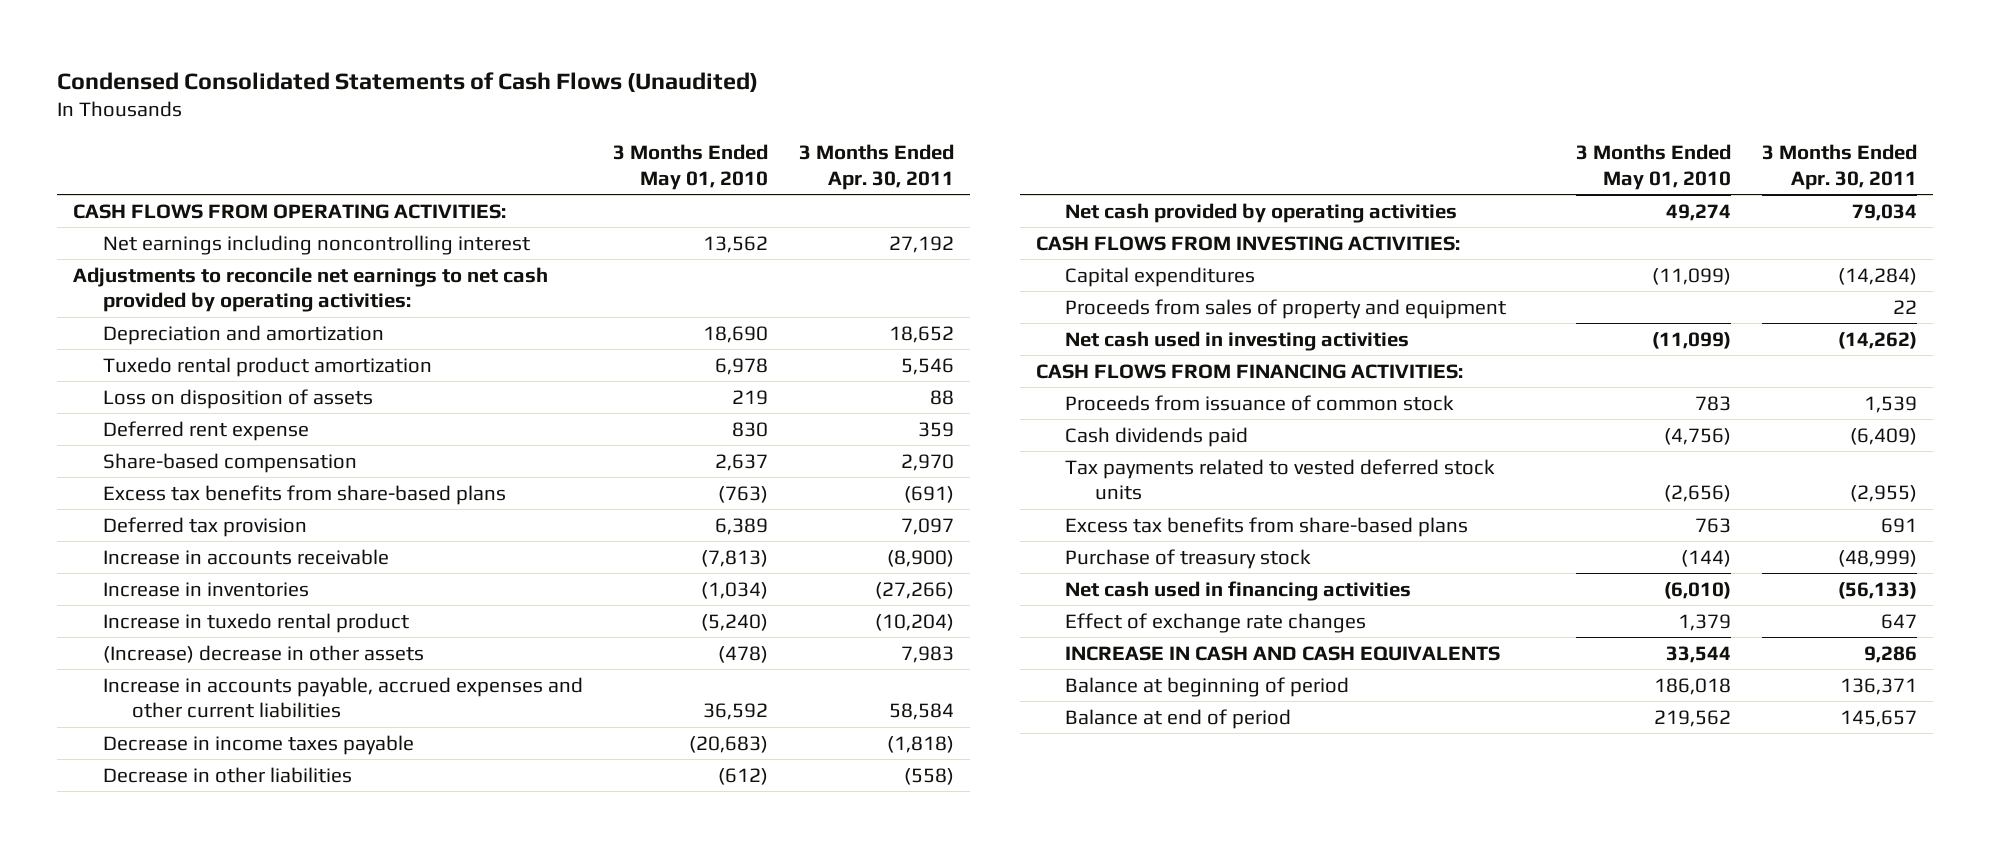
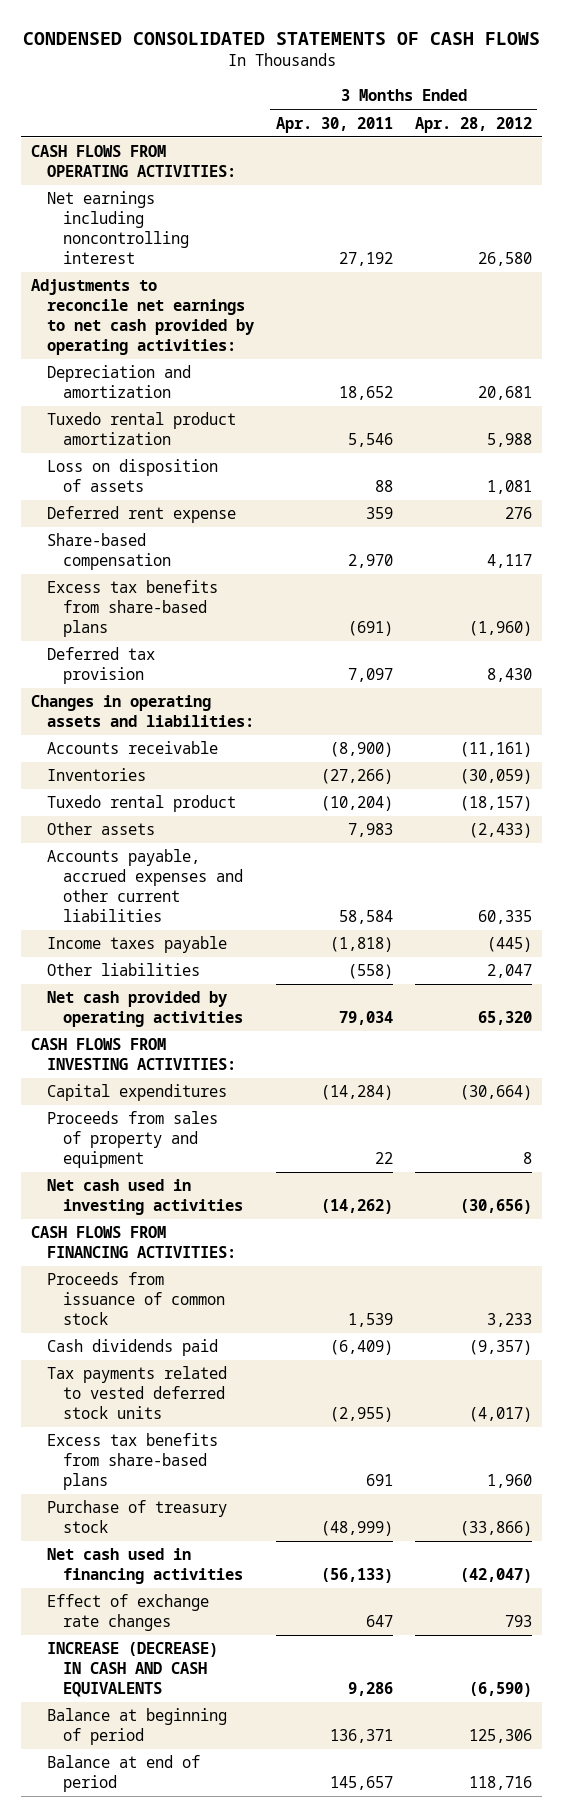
[57,71,759,92] Condensed Consolidated Statements of Cash Flows (Unaudited) -> [22,32,540,46] CONDENSED CONSOLIDATED STATEMENTS OF CASH FLOWS
[613,144,769,190] 3 Months Ended May 01, 2010 -> none
none -> [414,116,532,133] Apr. 28, 2012
none -> [31,695,255,728] Changes in operating assets and liabilities:
[102,548,389,565] Increase in accounts receivable -> [47,741,219,755] Accounts receivable
[102,581,309,597] Increase in inventories -> [47,768,147,782] Inventories
[102,612,409,633] Increase in tuxedo rental product -> [47,795,237,813] Tuxedo rental product
[102,644,424,663] (Increase) decrease in other assets -> [47,822,156,836] Other assets
[102,676,583,719] Increase in accounts payable, accrued expenses and other current liabilities -> [47,849,243,922] Accounts payable, accrued expenses and other current liabilities
[102,734,414,755] Decrease in income taxes payable -> [47,936,228,954] Income taxes payable
[102,766,352,783] Decrease in other liabilities -> [47,963,201,977] Other liabilities
[1065,645,1501,661] INCREASE IN CASH AND CASH EQUIVALENTS -> [47,1642,219,1698] INCREASE (DECREASE) IN CASH AND CASH EQUIVALENTS

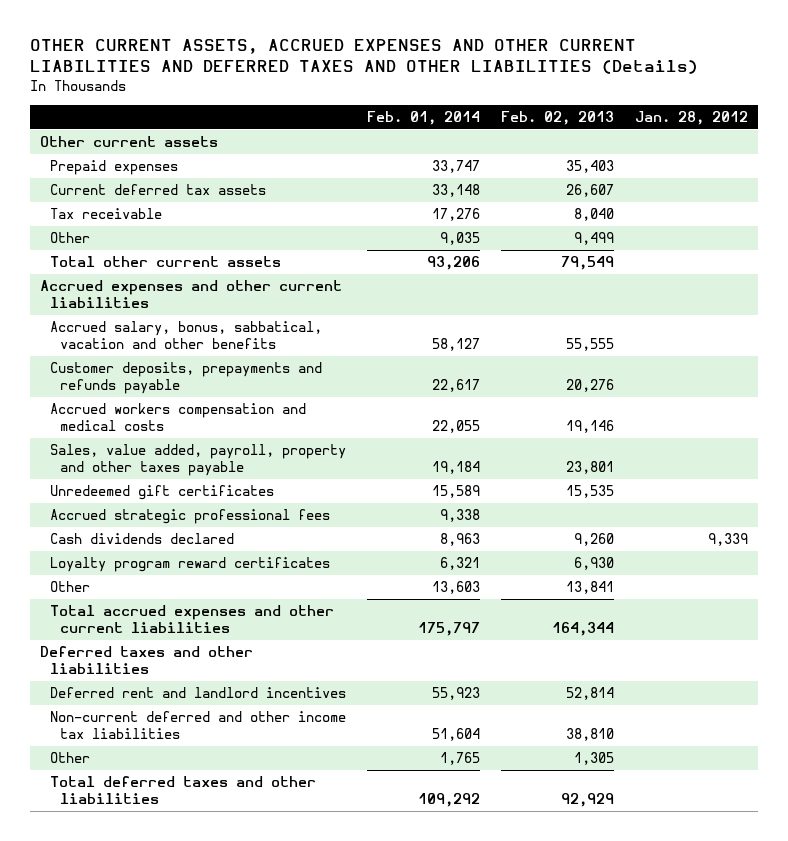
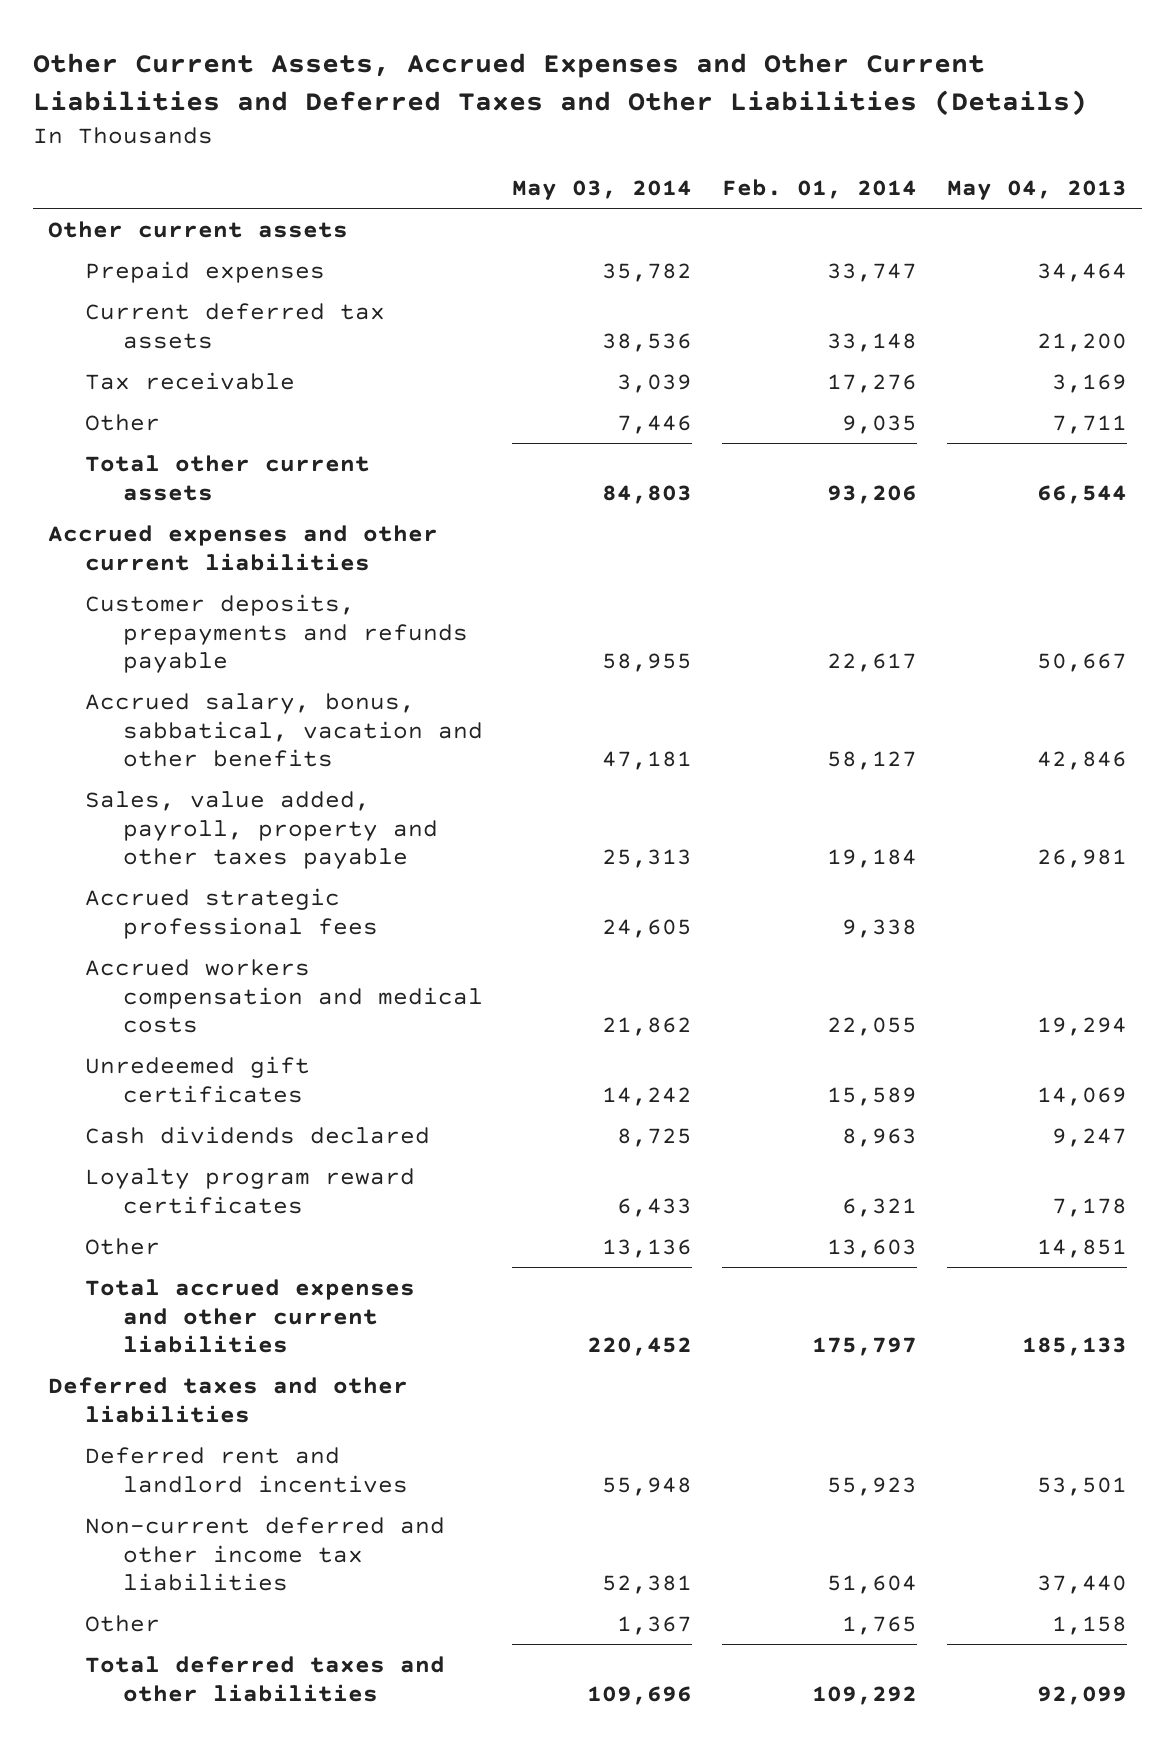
[29,39,698,75] OTHER CURRENT ASSETS, ACCRUED EXPENSES AND OTHER CURRENT LIABILITIES AND DEFERRED TAXES AND OTHER LIABILITIES (Details) -> [33,52,1088,116] Other Current Assets, Accrued Expenses and Other Current Liabilities and Deferred Taxes and Other Liabilities (Details)
[501,110,615,125] Feb. 02, 2013 -> none
[634,110,748,125] Jan. 28, 2012 -> none
none -> [512,180,693,201] May 03, 2014
none -> [946,180,1127,201] May 04, 2013
[50,321,323,349] Accrued salary, bonus, sabbatical, vacation and other benefits -> [85,692,483,768] Accrued salary, bonus, sabbatical, vacation and other benefits
[50,403,307,431] Accrued workers compensation and medical costs -> [85,958,483,1034] Accrued workers compensation and medical costs
[50,485,275,501] Unredeemed gift certificates -> [85,1055,311,1103] Unredeemed gift certificates

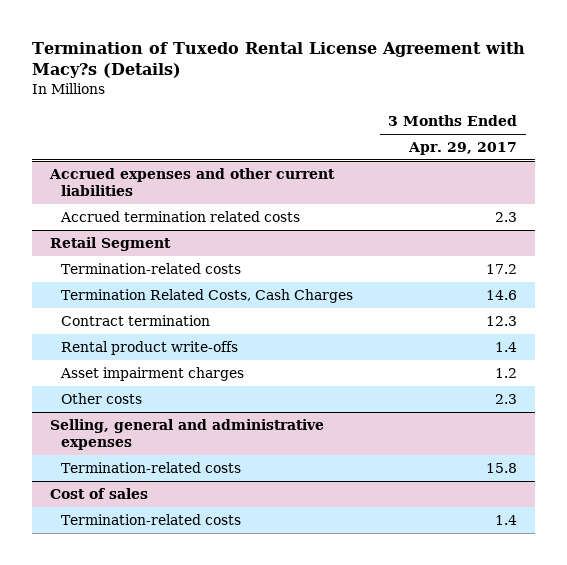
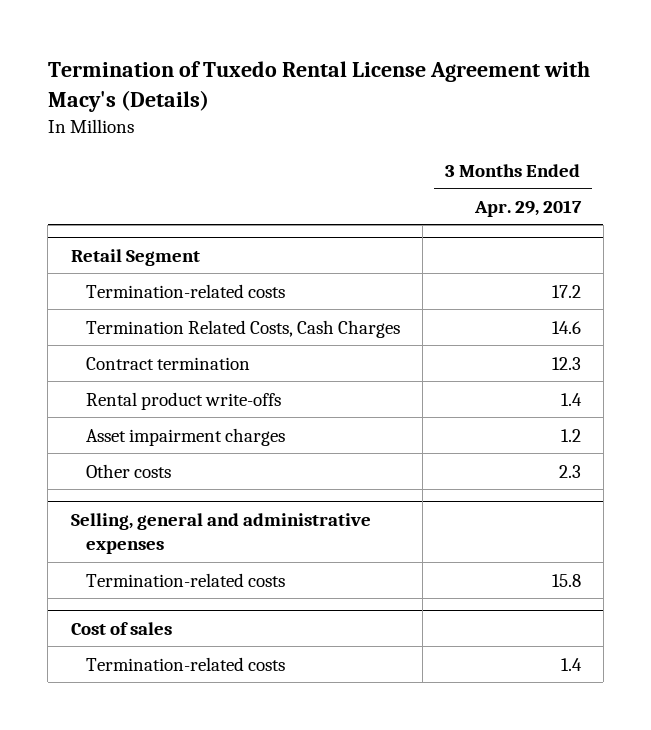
[31,41,525,79] Termination of Tuxedo Rental License Agreement with Macy?s (Details) -> [47,61,590,113] Termination of Tuxedo Rental License Agreement with Macy's (Details)
[48,167,335,197] Accrued expenses and other current liabilities -> none
[59,210,300,222] Accrued termination related costs -> none

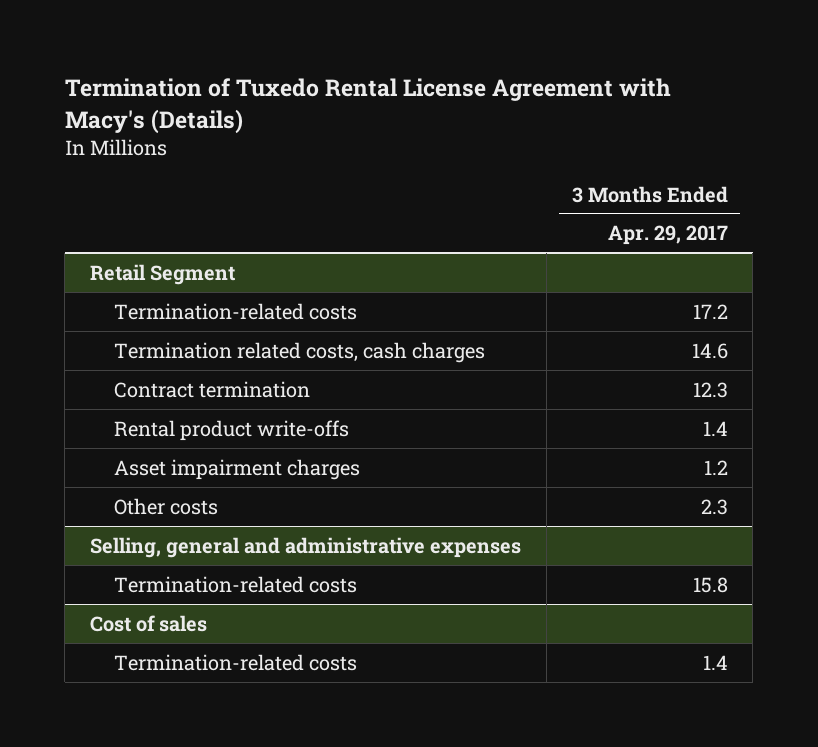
[85,319,400,338] Termination Related Costs, Cash Charges -> [114,341,486,363] Termination related costs, cash charges

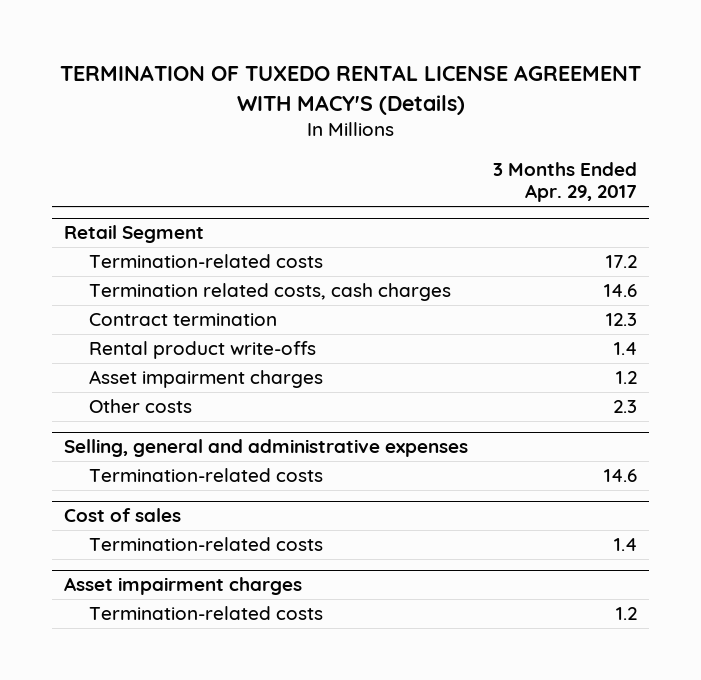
[64,78,671,134] Termination of Tuxedo Rental License Agreement with Macy's (Details) -> [59,65,641,115] TERMINATION OF TUXEDO RENTAL LICENSE AGREEMENT WITH MACY'S (Details)
[692,576,728,593] 15.8 -> [603,469,637,483] 14.6
none -> [64,577,303,596] Asset impairment charges
none -> [89,606,324,621] Termination-related costs

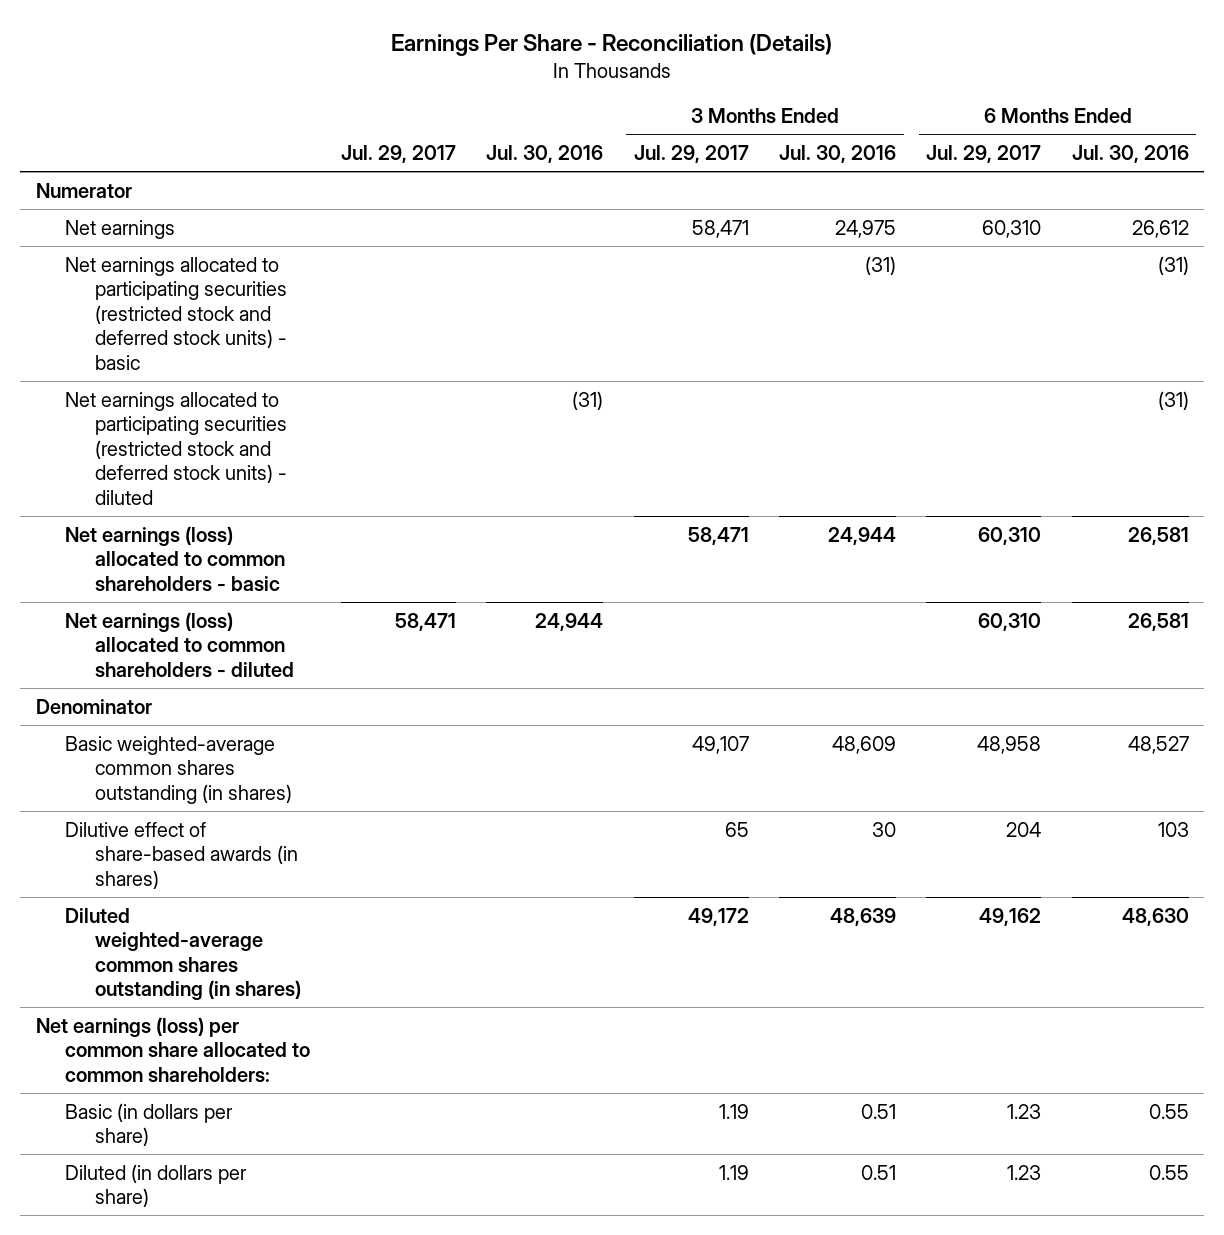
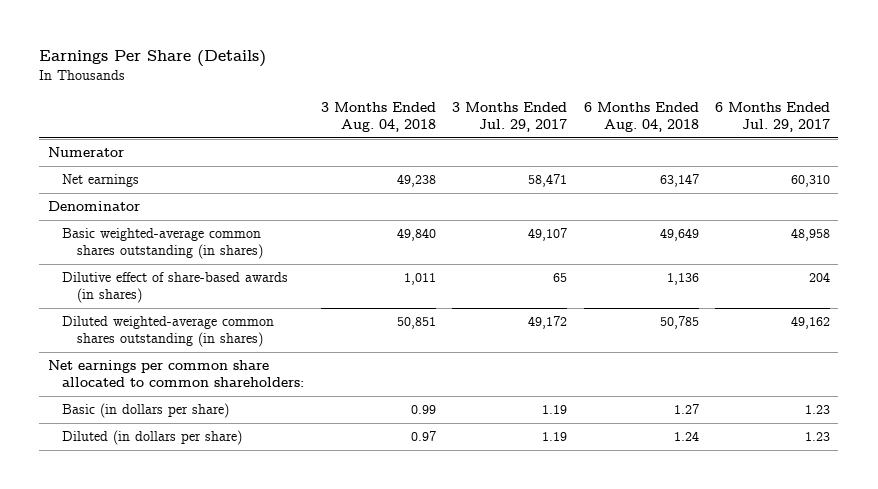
[391,34,833,57] Earnings Per Share - Reconciliation (Details) -> [39,50,267,68] Earnings Per Share (Details)
[340,144,456,163] Jul. 29, 2017 -> none
[486,144,604,163] Jul. 30, 2016 -> none
[779,144,897,163] Jul. 30, 2016 -> none
[1071,144,1189,163] Jul. 30, 2016 -> none
none -> [320,102,436,133] 3 Months Ended Aug. 04, 2018
none -> [583,102,699,133] 6 Months Ended Aug. 04, 2018
[65,256,288,370] Net earnings allocated to participating securities (restricted stock and deferred stock units) - basic -> none
[65,391,288,505] Net earnings allocated to participating securities (restricted stock and deferred stock units) - diluted -> none
[65,525,286,591] Net earnings (loss) allocated to common shareholders - basic -> none
[65,611,295,677] Net earnings (loss) allocated to common shareholders - diluted -> none
[35,1016,311,1082] Net earnings (loss) per common share allocated to common shareholders: -> [47,360,305,388] Net earnings per common share allocated to common shareholders:

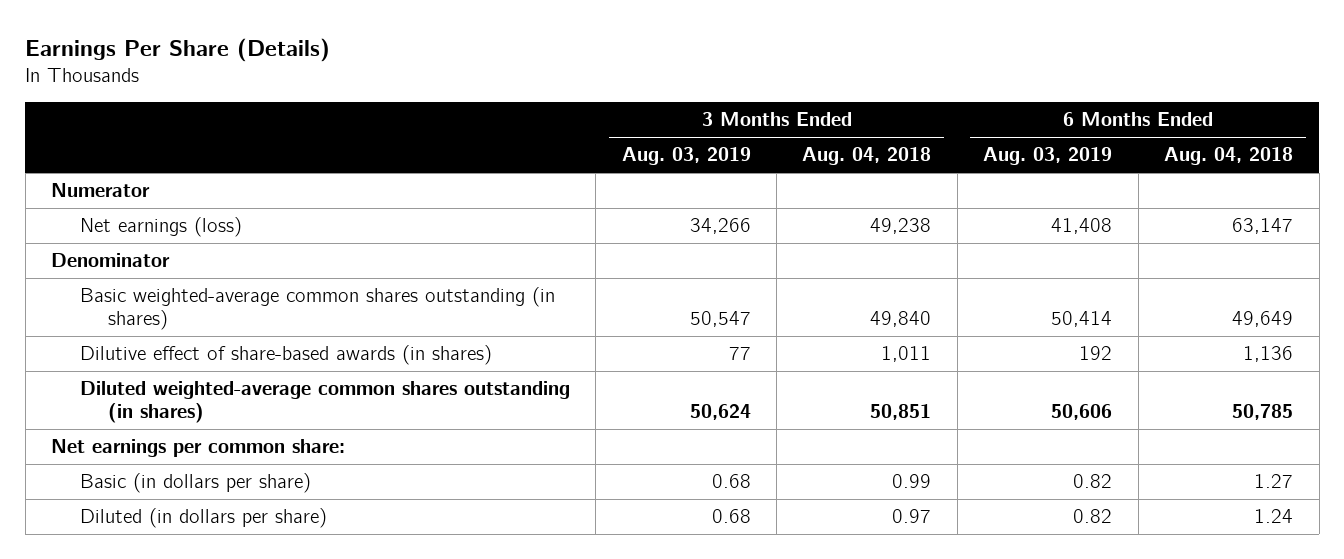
[452,102,568,133] 3 Months Ended Jul. 29, 2017 -> none
[715,102,831,133] 6 Months Ended Jul. 29, 2017 -> none
none -> [621,147,751,166] Aug. 03, 2019
none -> [983,147,1113,166] Aug. 03, 2019
[62,174,140,188] Net earnings -> [79,217,242,238] Net earnings (loss)
[47,360,305,388] Net earnings per common share allocated to common shareholders: -> [51,439,346,458] Net earnings per common share:

